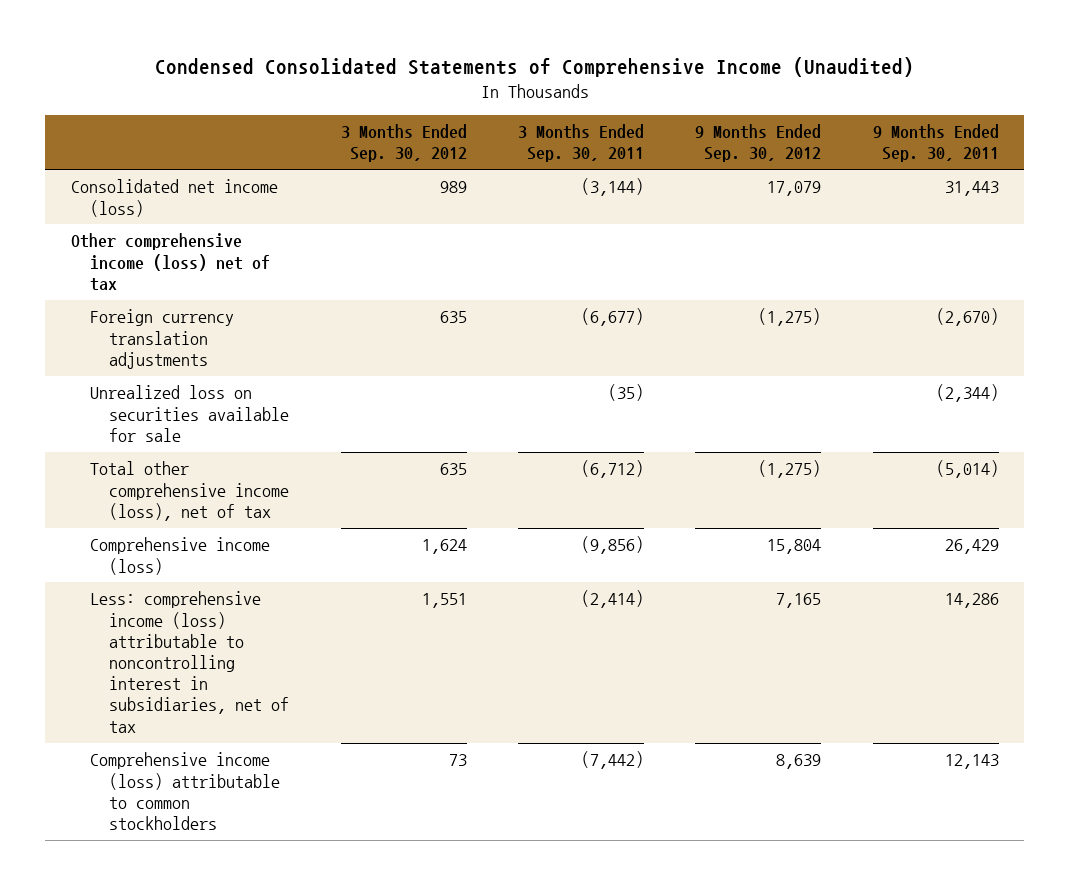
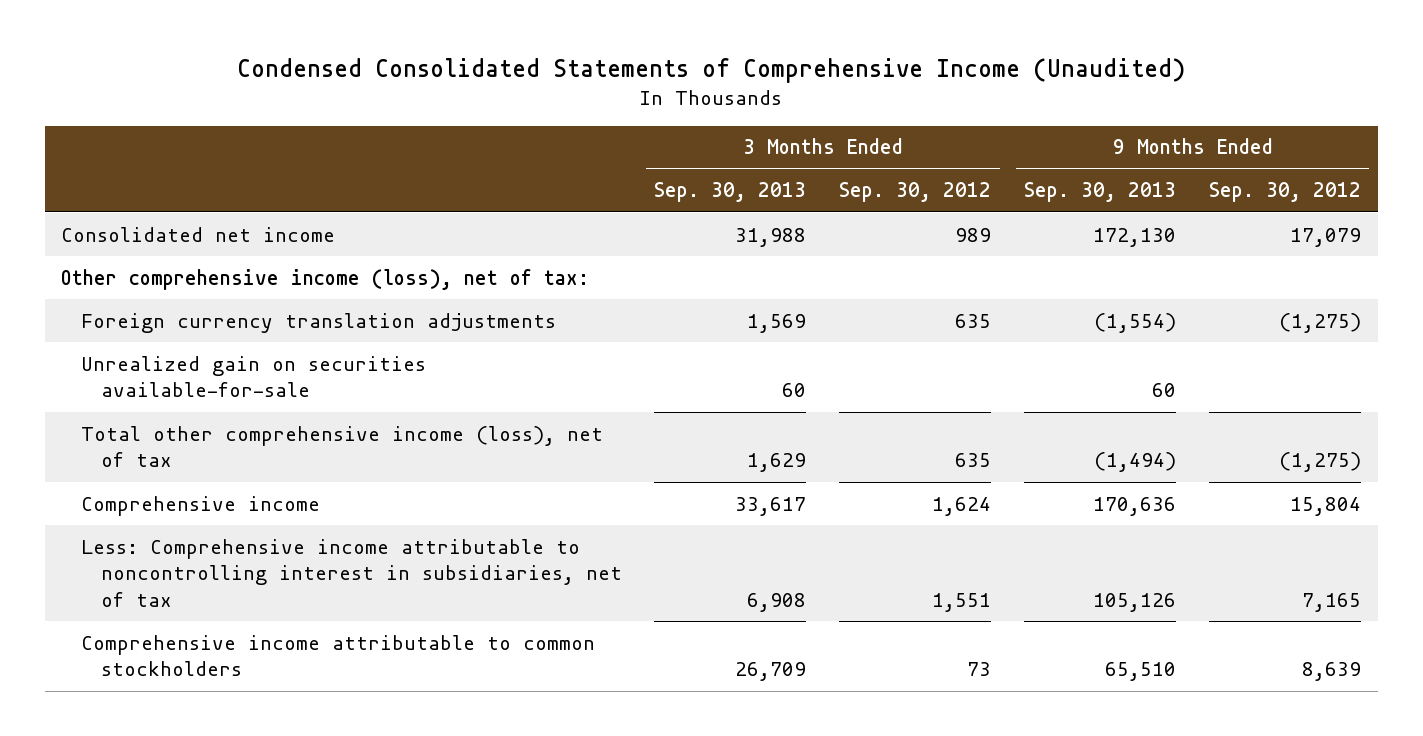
[518,124,645,163] 3 Months Ended Sep. 30, 2011 -> none
[872,124,999,163] 9 Months Ended Sep. 30, 2011 -> none
none -> [654,182,807,203] Sep. 30, 2013
none -> [1024,182,1177,203] Sep. 30, 2013
[70,179,278,217] Consolidated net income (loss) -> [61,226,336,242] Consolidated net income
[70,233,271,291] Other comprehensive income (loss) net of tax -> [61,268,590,290] Other comprehensive income (loss), net of tax:
[90,385,290,442] Unrealized loss on securities available for sale -> [80,355,426,398] Unrealized gain on securities available-for-sale
[90,537,271,575] Comprehensive income (loss) -> [80,495,320,516] Comprehensive income
[90,591,290,733] Less: comprehensive income (loss) attributable to noncontrolling interest in subsidiaries, net of tax -> [80,538,622,607] Less: Comprehensive income attributable to noncontrolling interest in subsidiaries, net of tax
[90,752,281,831] Comprehensive income (loss) attributable to common stockholders -> [80,634,595,677] Comprehensive income attributable to common stockholders

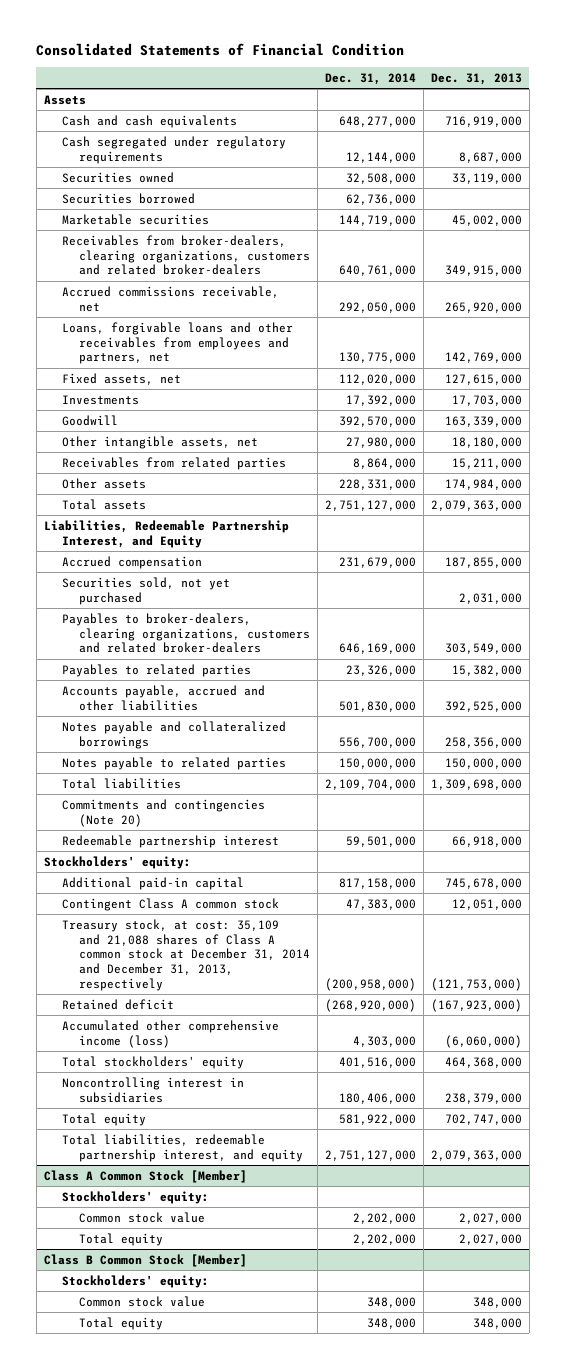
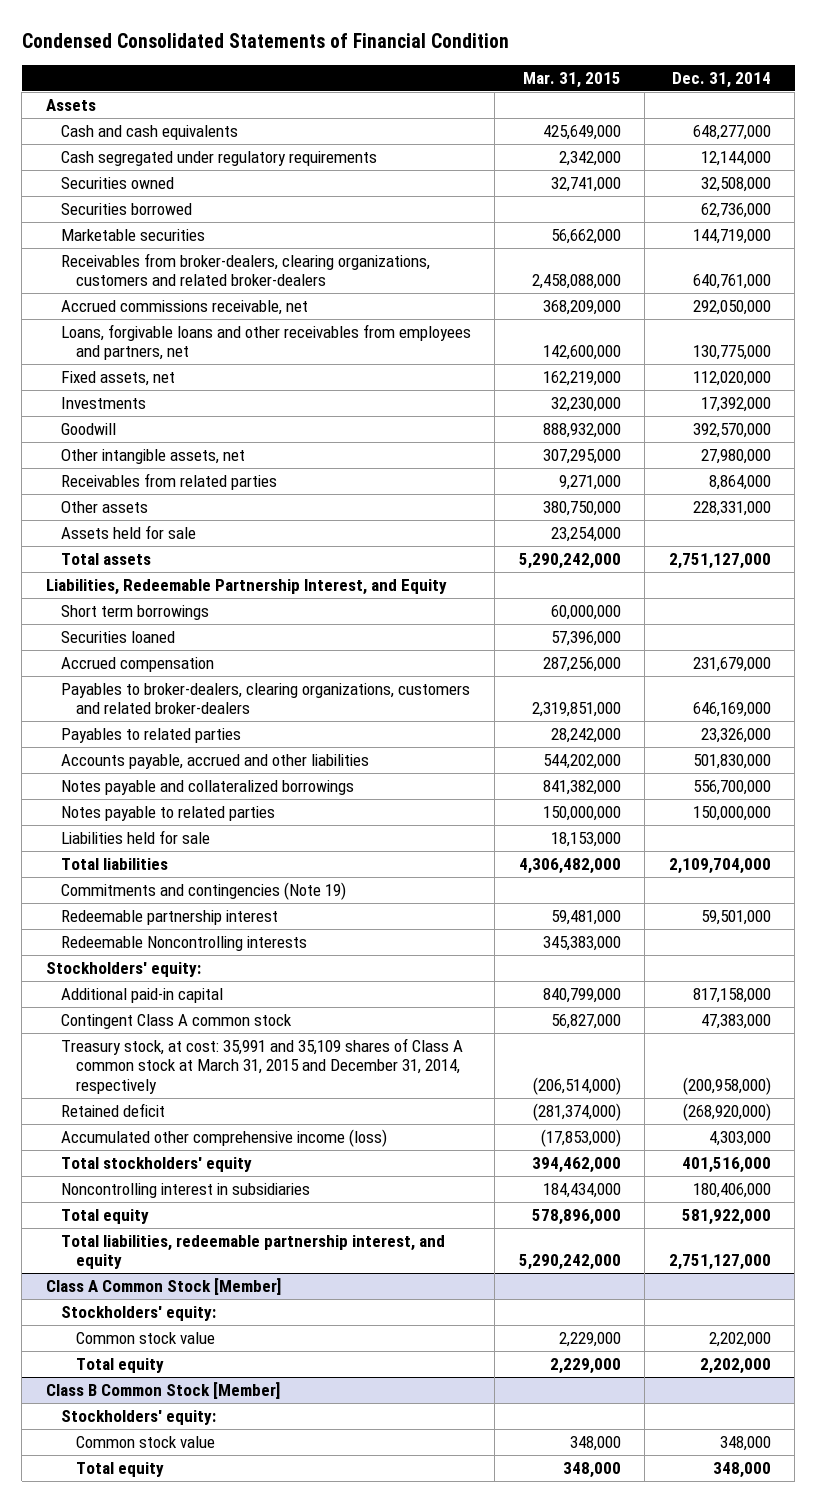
[36,43,405,57] Consolidated Statements of Financial Condition -> [21,33,509,49] Condensed Consolidated Statements of Financial Condition
[430,73,522,86] Dec. 31, 2013 -> none
none -> [522,71,621,88] Mar. 31, 2015
none -> [61,524,197,539] Assets held for sale
none -> [61,604,210,620] Short term borrowings
none -> [61,630,176,643] Securities loaned
[61,576,230,605] Securities sold, not yet purchased -> none
none -> [61,829,211,844] Liabilities held for sale
[61,798,265,827] Commitments and contingencies (Note 20) -> [61,881,347,900] Commitments and contingencies (Note 19)
none -> [61,935,308,951] Redeemable Noncontrolling interests
[61,918,311,992] Treasury stock, at cost: 35,109 and 21,088 shares of Class A common stock at December 31, 2014 and December 31, 2013, respectively -> [61,1037,464,1094] Treasury stock, at cost: 35,991 and 35,109 shares of Class A common stock at March 31, 2015 and December 31, 2014, respectively

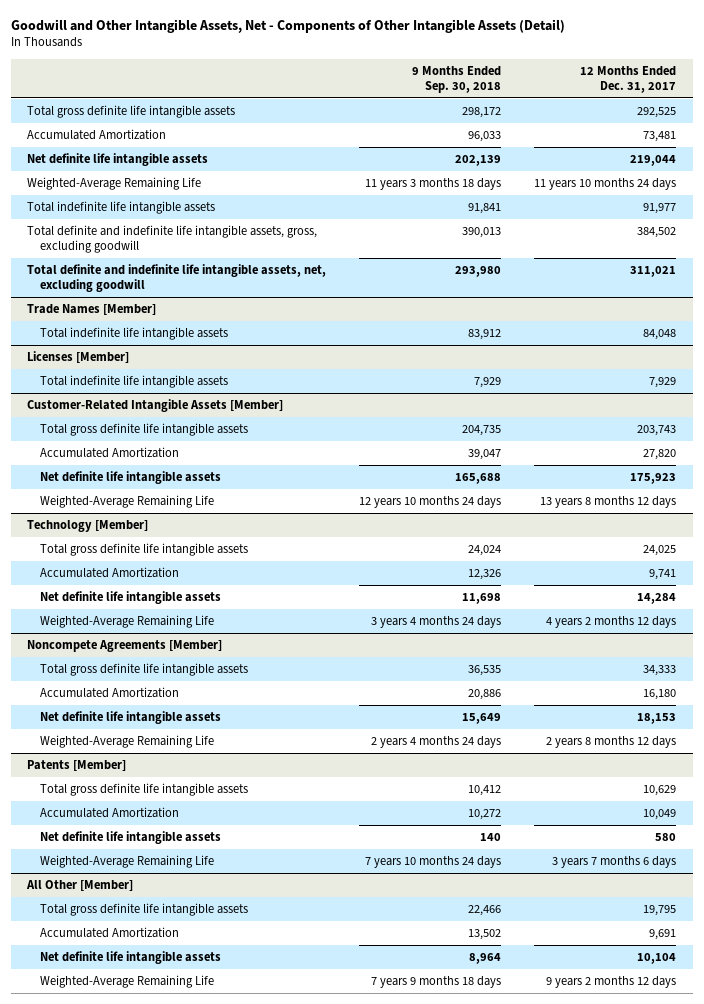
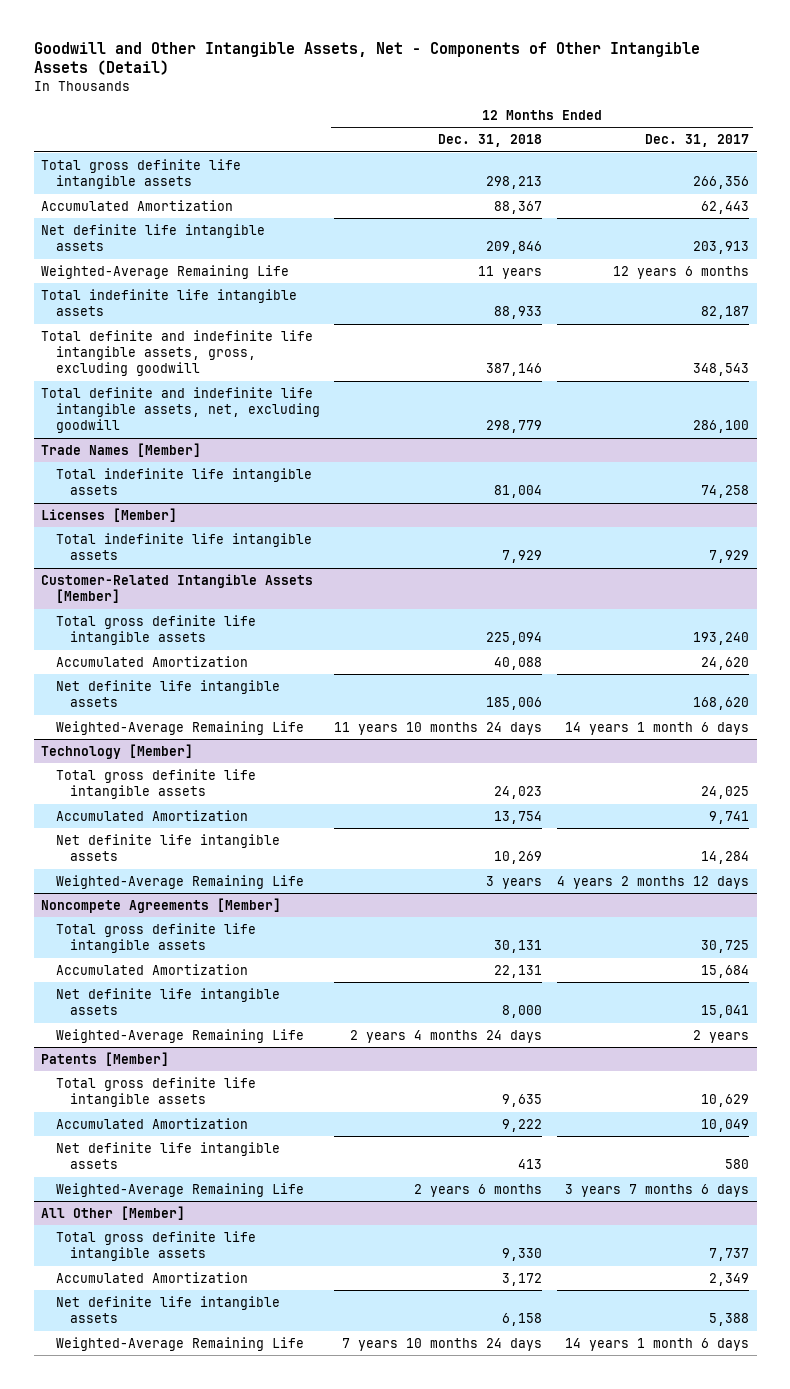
[412,65,502,93] 9 Months Ended Sep. 30, 2018 -> none
none -> [438,134,543,148] Dec. 31, 2018
[637,107,677,119] 292,525 -> [693,176,750,190] 266,356
[643,131,677,143] 73,481 -> [701,200,750,214] 62,443
[630,155,677,167] 219,044 -> [693,241,750,255] 203,913
[534,178,677,191] 11 years 10 months 24 days -> [613,265,750,279] 12 years 6 months
[643,203,677,215] 91,977 -> [701,306,750,320] 82,187
[637,227,677,239] 384,502 -> [693,363,750,377] 348,543
[630,266,677,278] 311,021 -> [693,420,750,434] 286,100
[643,329,677,341] 84,048 -> [701,485,750,499] 74,258
[637,425,677,437] 203,743 -> [693,632,750,646] 193,240
[643,449,677,461] 27,820 -> [701,656,750,670] 24,620
[630,473,677,485] 175,923 -> [693,697,750,711] 168,620
[540,496,677,509] 13 years 8 months 12 days -> [565,721,750,735] 14 years 1 month 6 days
[643,665,677,677] 34,333 -> [701,940,750,954] 30,725
[643,689,677,701] 16,180 -> [701,964,750,978] 15,684
[637,713,677,725] 18,153 -> [701,1005,750,1019] 15,041
[546,736,677,749] 2 years 8 months 12 days -> [693,1029,750,1043] 2 years
[643,905,677,917] 19,795 -> [709,1248,750,1262] 7,737
[649,929,677,941] 9,691 -> [709,1272,750,1286] 2,349
[637,953,677,965] 10,104 -> [709,1313,750,1327] 5,388
[546,976,677,989] 9 years 2 months 12 days -> [565,1337,750,1351] 14 years 1 month 6 days

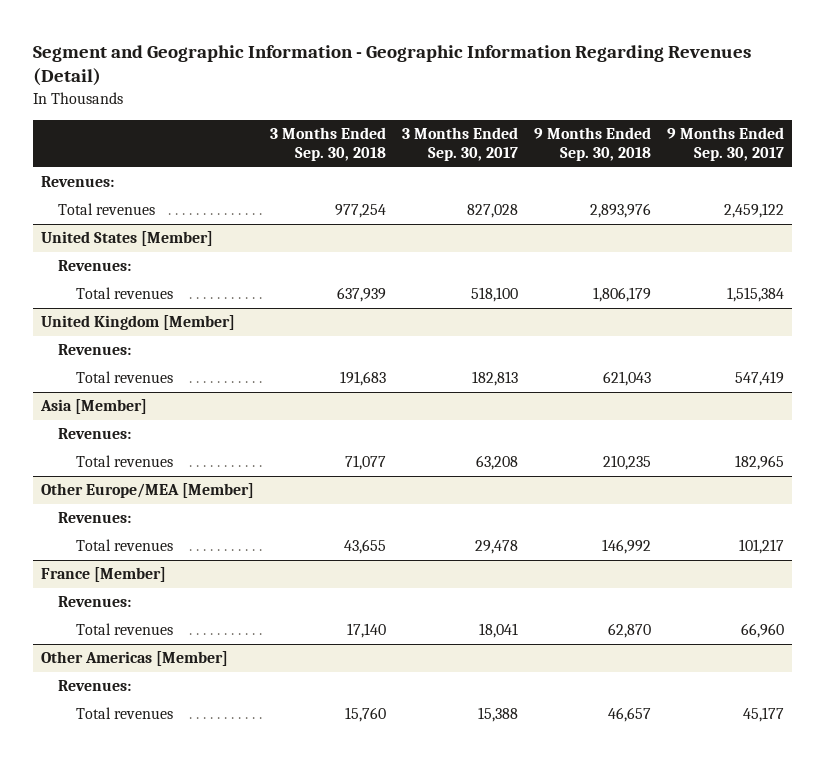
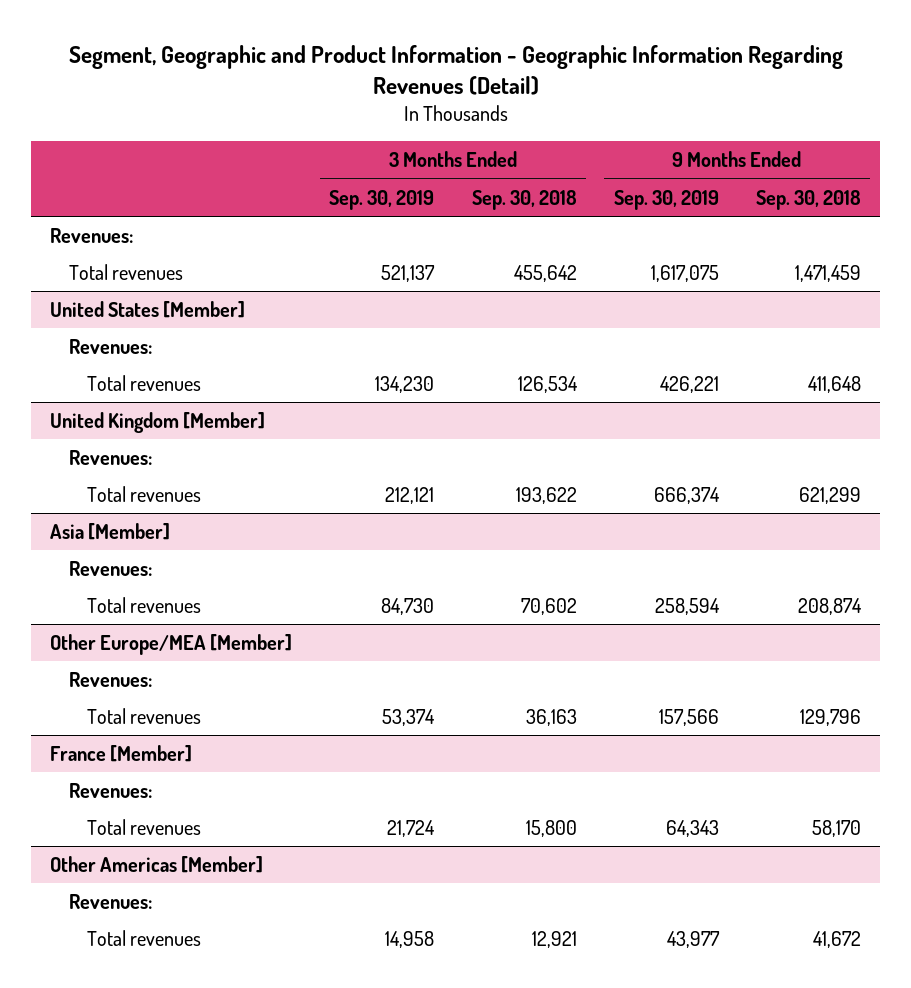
[32,44,751,87] Segment and Geographic Information - Geographic Information Regarding Revenues (Detail) -> [68,44,843,96] Segment, Geographic and Product Information - Geographic Information Regarding Revenues (Detail)
[401,127,518,162] 3 Months Ended Sep. 30, 2017 -> none
[666,127,784,162] 9 Months Ended Sep. 30, 2017 -> none
none -> [329,189,435,210] Sep. 30, 2019
none -> [613,189,719,210] Sep. 30, 2019
[334,204,386,219] 977,254 -> [513,265,577,283] 455,642
[589,203,651,219] 2,893,976 -> [795,265,862,283] 1,471,459
[336,287,386,303] 637,939 -> [517,376,578,394] 126,534
[592,287,651,303] 1,806,179 -> [808,376,862,394] 411,648
[339,371,386,387] 191,683 -> [515,487,577,505] 193,622
[602,371,651,387] 621,043 -> [799,487,862,505] 621,299
[344,455,386,471] 71,077 -> [520,598,577,616] 70,602
[602,455,651,471] 210,235 -> [798,598,863,616] 208,874
[343,539,386,555] 43,655 -> [525,709,577,727] 36,163
[601,539,651,555] 146,992 -> [800,709,862,727] 129,796
[346,623,386,639] 17,140 -> [525,820,577,838] 15,800
[607,623,651,639] 62,870 -> [812,820,862,838] 58,170
[344,707,386,723] 15,760 -> [531,931,577,949] 12,921
[607,707,651,723] 46,657 -> [813,931,862,949] 41,672

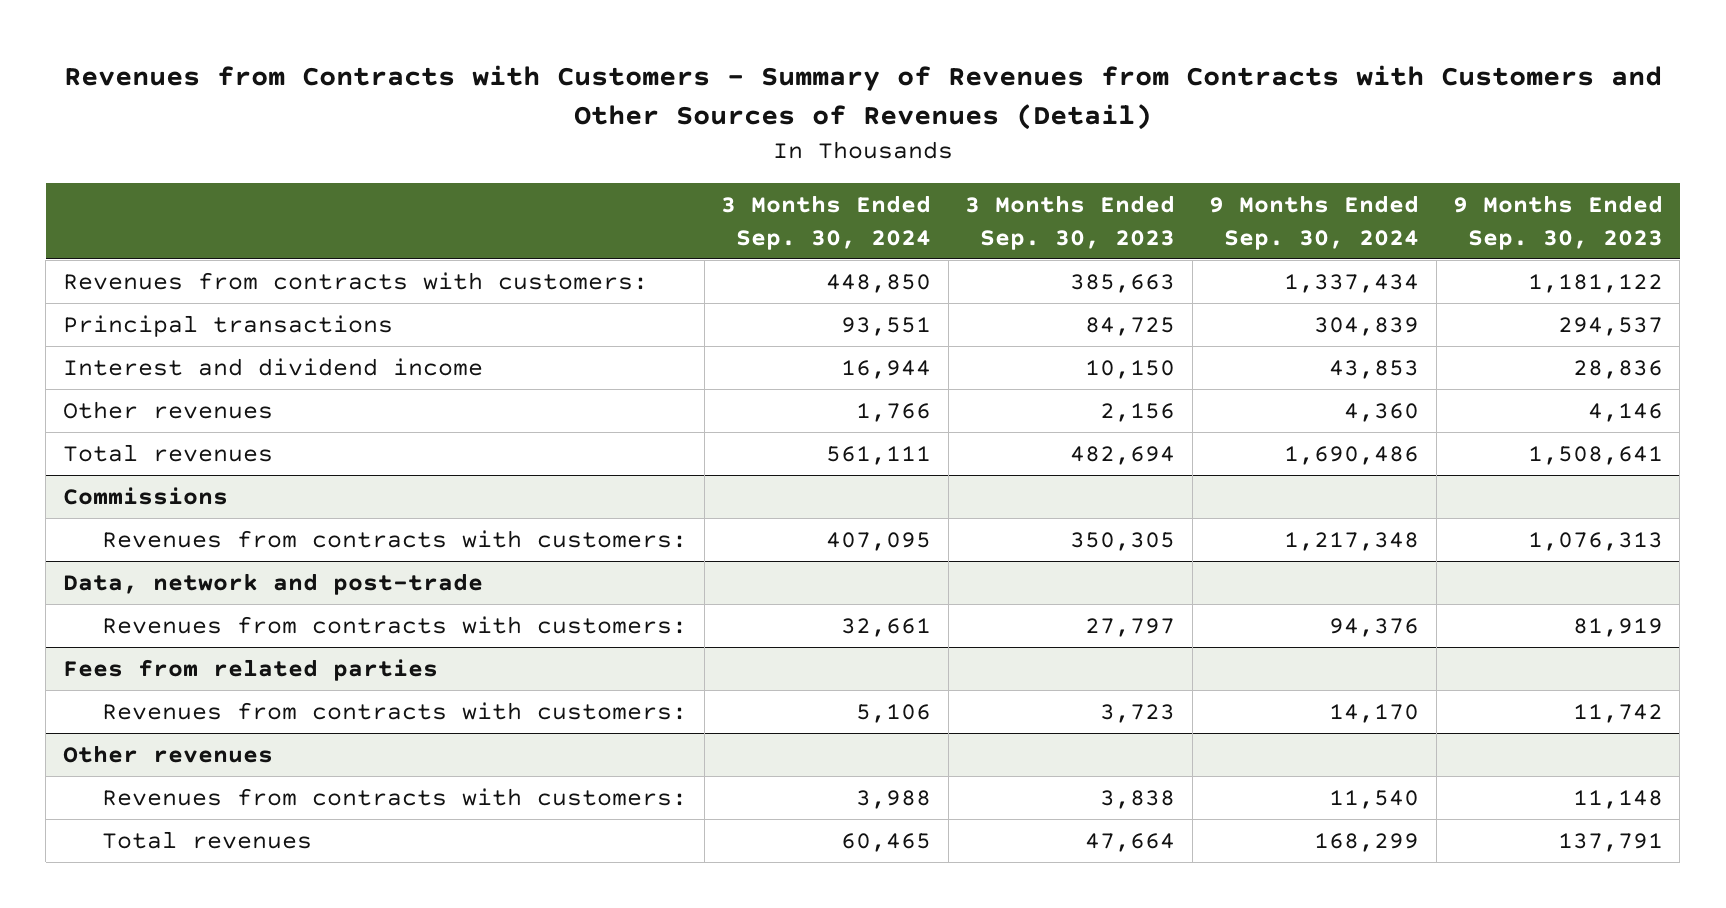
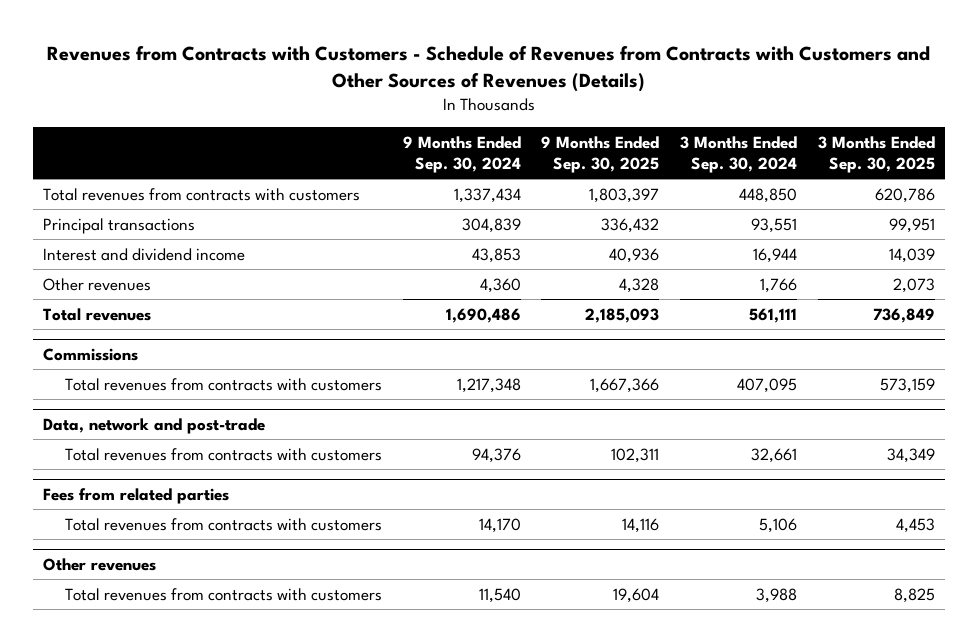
[63,64,1662,130] Revenues from Contracts with Customers - Summary of Revenues from Contracts with Customers and Other Sources of Revenues (Detail) -> [47,45,931,92] Revenues from Contracts with Customers - Schedule of Revenues from Contracts with Customers and Other Sources of Revenues (Details)
[965,195,1176,250] 3 Months Ended Sep. 30, 2023 -> none
[1452,195,1663,250] 9 Months Ended Sep. 30, 2023 -> none
none -> [541,135,660,174] 9 Months Ended Sep. 30, 2025
none -> [817,135,935,174] 3 Months Ended Sep. 30, 2025
[62,272,648,291] Revenues from contracts with customers: -> [43,187,361,201] Total revenues from contracts with customers
[102,530,688,549] Revenues from contracts with customers: -> [64,377,382,391] Total revenues from contracts with customers
[102,616,688,635] Revenues from contracts with customers: -> [64,447,382,461] Total revenues from contracts with customers
[102,702,688,721] Revenues from contracts with customers: -> [64,517,382,531] Total revenues from contracts with customers
[102,831,313,850] Total revenues -> none
[102,788,688,807] Revenues from contracts with customers: -> [64,587,382,601] Total revenues from contracts with customers

